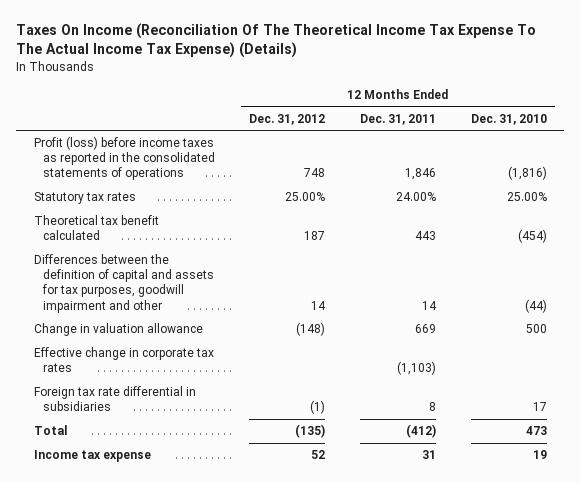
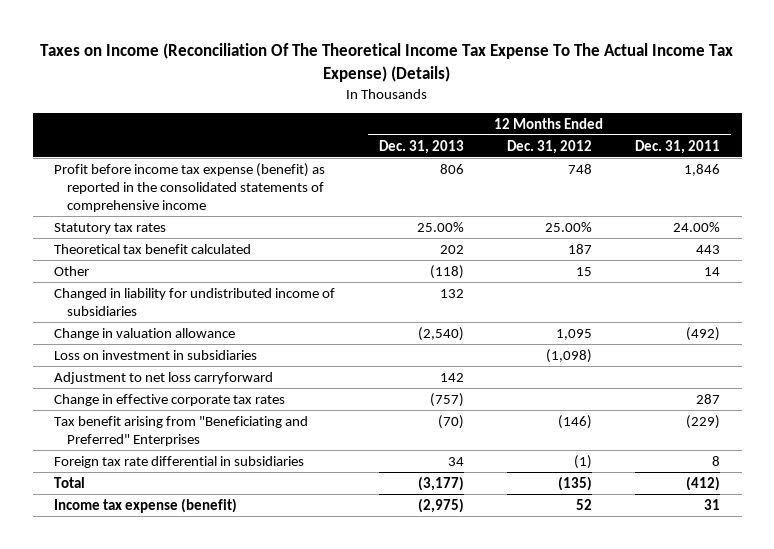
[16,23,537,59] Taxes On Income (Reconciliation Of The Theoretical Income Tax Expense To The Actual Income Tax Expense) (Details) -> [40,42,734,82] Taxes on Income (Reconciliation Of The Theoretical Income Tax Expense To The Actual Income Tax Expense) (Details)
[470,113,547,125] Dec. 31, 2010 -> none
none -> [378,139,464,154] Dec. 31, 2013
[33,136,215,181] Profit (loss) before income taxes as reported in the consolidated statements of operations -> [54,162,326,212] Profit before income tax expense (benefit) as reported in the consolidated statements of comprehensive income
[33,254,214,313] Differences between the definition of capital and assets for tax purposes, goodwill impairment and other -> none
none -> [54,265,90,276] Other
none -> [54,287,336,316] Changed in liability for undistributed income of subsidiaries
[296,322,326,337] (148) -> [555,328,592,340] 1,095
[414,324,436,334] 669 -> [686,326,721,341] (492)
none -> [54,349,258,360] Loss on investment in subsidiaries
none -> [54,371,274,384] Adjustment to net loss carryforward
[33,347,214,373] Effective change in corporate tax rates -> [54,393,286,406] Change in effective corporate tax rates
[396,361,436,376] (1,103) -> [696,393,721,404] 287
none -> [54,415,309,446] Tax benefit arising from "Beneficiating and Preferred" Enterprises
[33,450,151,463] Income tax expense -> [54,497,238,513] Income tax expense (benefit)

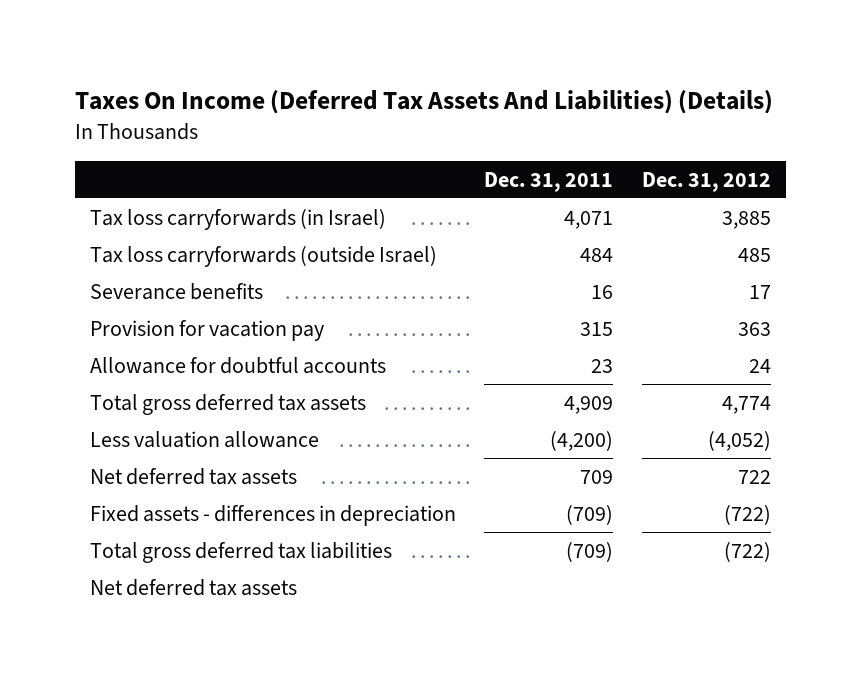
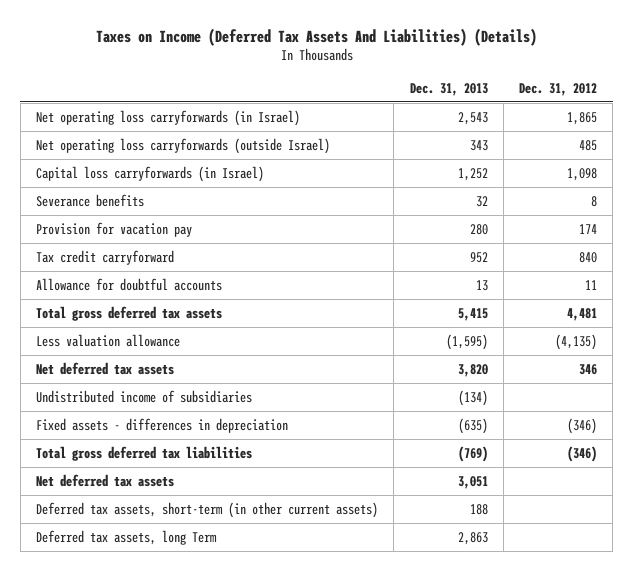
[75,90,774,115] Taxes On Income (Deferred Tax Assets And Liabilities) (Details) -> [95,27,537,46] Taxes on Income (Deferred Tax Assets And Liabilities) (Details)
[484,171,614,192] Dec. 31, 2011 -> none
none -> [409,82,488,96] Dec. 31, 2013
[89,208,386,230] Tax loss carryforwards (in Israel) -> [35,109,300,126] Net operating loss carryforwards (in Israel)
[722,210,772,229] 3,885 -> [567,111,598,125] 1,865
[89,245,437,267] Tax loss carryforwards (outside Israel) -> [35,137,330,154] Net operating loss carryforwards (outside Israel)
none -> [35,165,264,182] Capital loss carryforwards (in Israel)
[749,284,772,299] 17 -> [591,195,598,207] 8
[738,321,772,336] 363 -> [579,223,598,234] 174
none -> [35,249,174,265] Tax credit carryforward
[749,358,772,373] 24 -> [585,279,598,290] 11
[722,395,772,414] 4,774 -> [567,307,598,321] 4,481
[708,430,772,451] (4,052) -> [555,333,598,350] (4,135)
[738,469,772,484] 722 -> [579,363,598,375] 346
none -> [35,389,252,403] Undistributed income of subsidiaries
[724,504,772,525] (722) -> [567,417,598,434] (346)
[724,541,772,562] (722) -> [567,445,598,462] (346)
none -> [35,501,378,518] Deferred tax assets, short-term (in other current assets)
none -> [35,529,217,545] Deferred tax assets, long Term

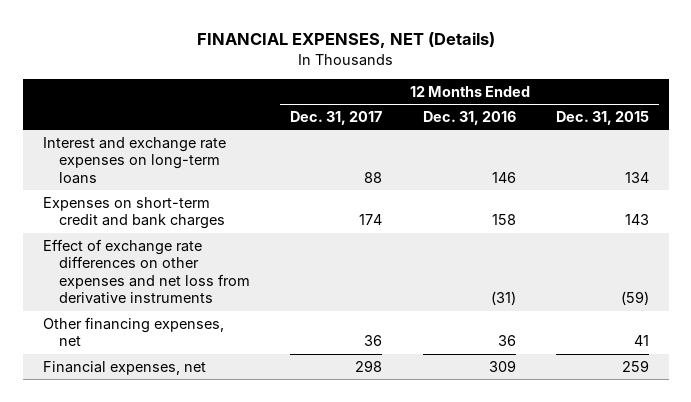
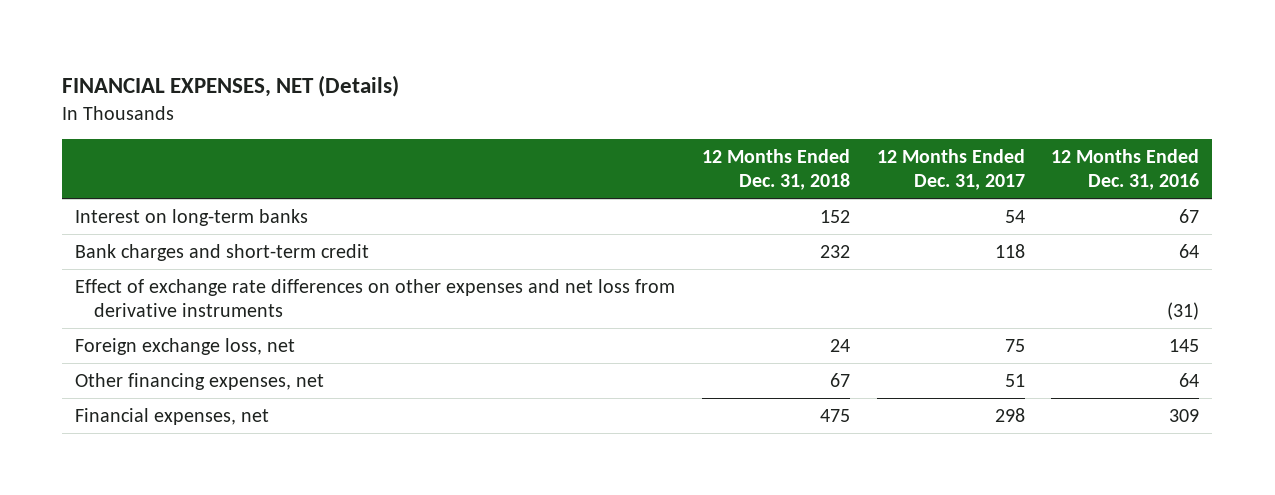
[555,111,649,126] Dec. 31, 2015 -> none
none -> [701,149,850,191] 12 Months Ended Dec. 31, 2018
[42,136,226,184] Interest and exchange rate expenses on long-term loans -> [75,208,309,226] Interest on long-term banks
[364,171,383,183] 88 -> [1004,209,1025,223] 54
[491,171,516,183] 146 -> [1179,208,1200,223] 67
[42,196,226,230] Expenses on short-term credit and bank charges -> [75,243,370,261] Bank charges and short-term credit
[359,214,383,226] 174 -> [994,243,1025,258] 118
[491,214,516,226] 158 -> [1179,243,1200,258] 64
none -> [75,337,296,355] Foreign exchange loss, net
[364,335,383,347] 36 -> [1004,373,1025,387] 51
[497,335,516,347] 36 -> [1179,372,1200,387] 64

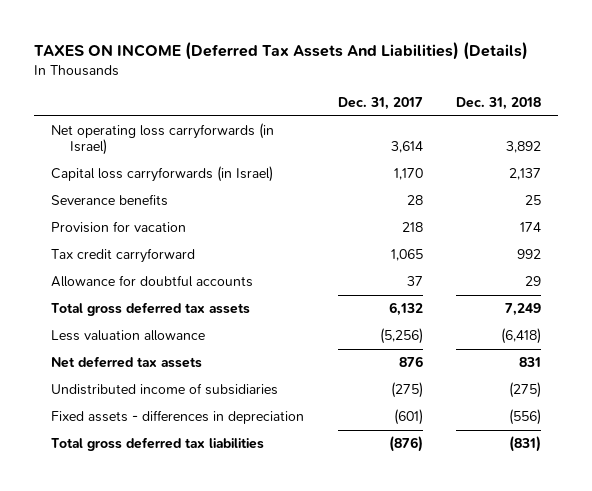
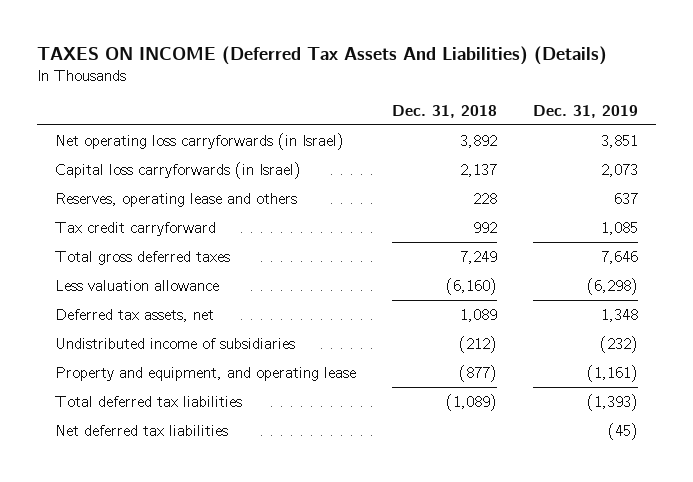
[337,97,423,111] Dec. 31, 2017 -> none
none -> [533,104,639,118] Dec. 31, 2019
[51,194,169,207] Severance benefits -> none
[51,221,187,234] Provision for vacation -> none
none -> [54,192,297,207] Reserves, operating lease and others
[51,275,254,288] Allowance for doubtful accounts -> none
[51,410,305,425] Fixed assets - differences in depreciation -> none
[51,302,251,317] Total gross deferred tax assets -> [54,250,230,265] Total gross deferred taxes
[501,328,542,345] (6,418) -> [445,277,497,295] (6,160)
[51,356,203,369] Net deferred tax assets -> [54,308,214,322] Deferred tax assets, net
[519,357,542,368] 831 -> [459,308,497,322] 1,089
[509,382,542,399] (275) -> [458,335,497,353] (212)
none -> [54,366,356,381] Property and equipment, and operating lease
[51,437,265,452] Total gross deferred tax liabilities -> [54,395,242,407] Total deferred tax liabilities
[509,436,542,453] (831) -> [445,393,497,411] (1,089)
none -> [54,424,228,436] Net deferred tax liabilities

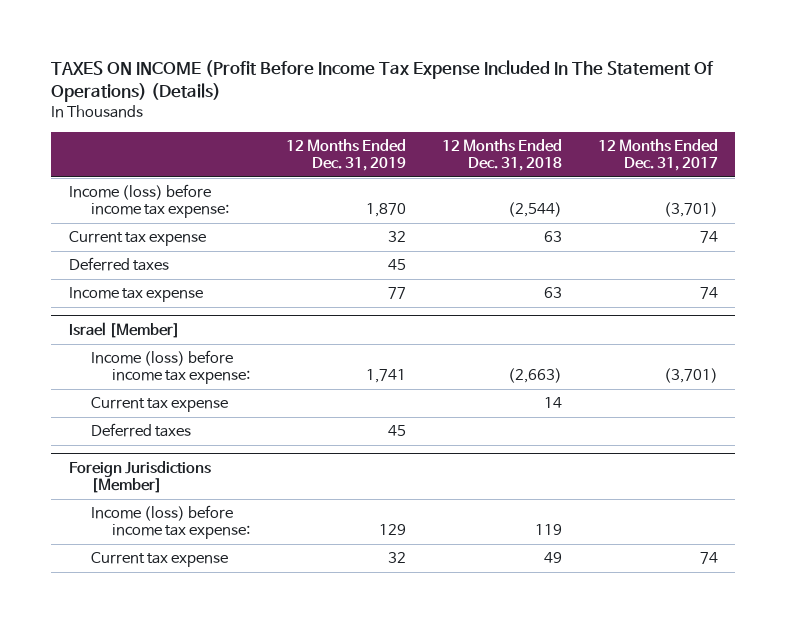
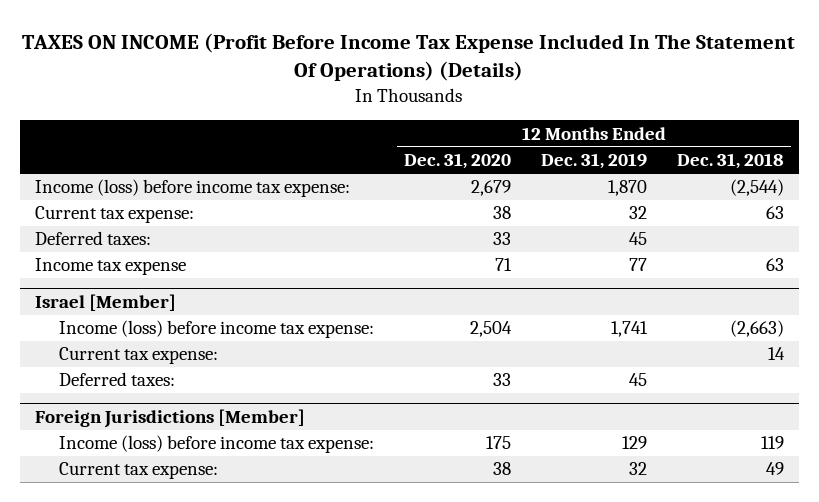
[597,138,718,171] 12 Months Ended Dec. 31, 2017 -> none
none -> [404,153,512,170] Dec. 31, 2020
[69,231,207,247] Current tax expense -> [35,206,195,224] Current tax expense:
[69,257,170,272] Deferred taxes -> [35,231,152,246] Deferred taxes:
[90,397,228,413] Current tax expense -> [59,347,219,365] Current tax expense:
[90,423,191,438] Deferred taxes -> [59,372,176,387] Deferred taxes:
[90,552,228,568] Current tax expense -> [59,462,219,480] Current tax expense:

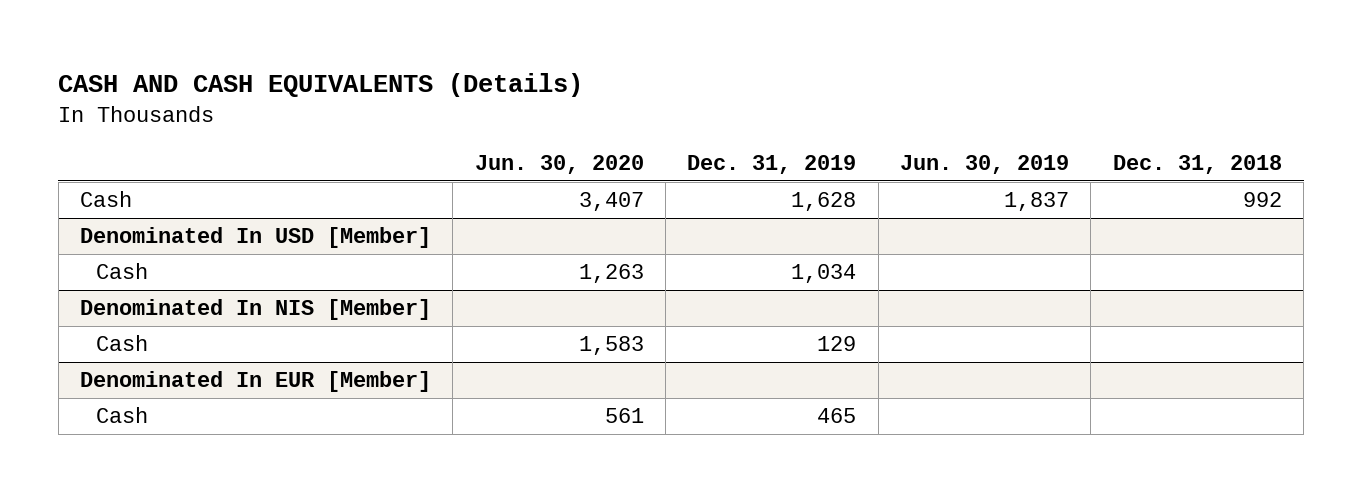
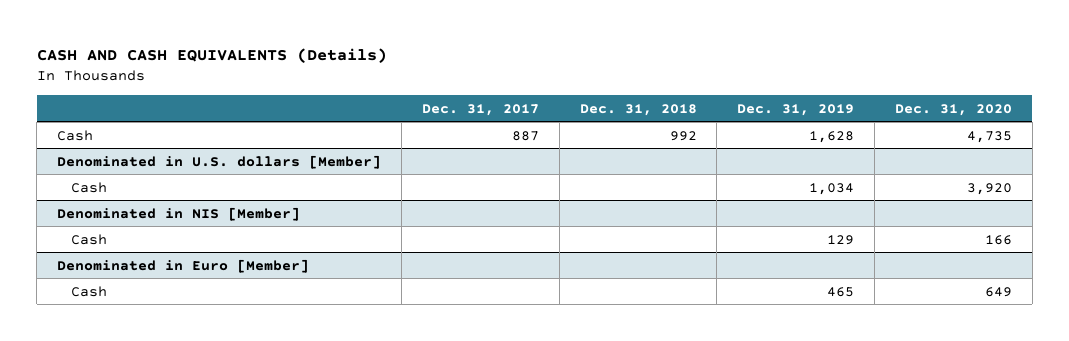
[474,154,644,174] Jun. 30, 2020 -> none
[900,154,1070,174] Jun. 30, 2019 -> none
none -> [421,103,539,116] Dec. 31, 2017
none -> [894,103,1012,116] Dec. 31, 2020
[79,227,431,249] Denominated In USD [Member] -> [57,154,382,169] Denominated in U.S. dollars [Member]
[79,299,431,321] Denominated In NIS [Member] -> [57,206,301,221] Denominated in NIS [Member]
[79,371,431,393] Denominated In EUR [Member] -> [57,258,310,273] Denominated in Euro [Member]

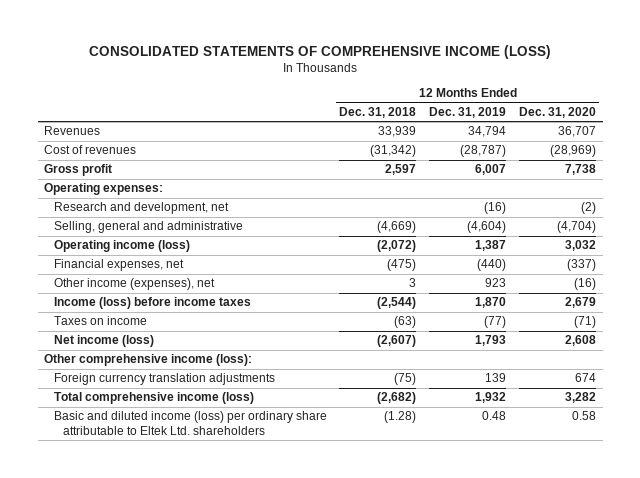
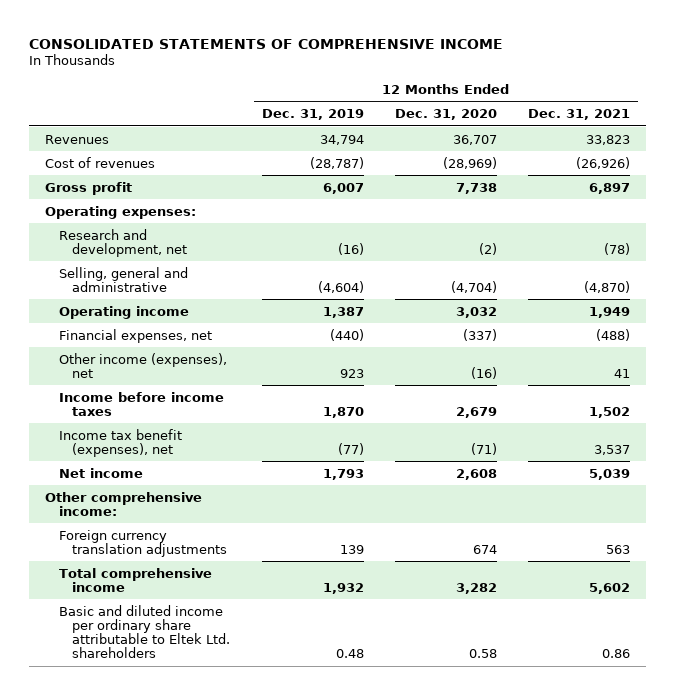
[89,45,552,60] CONSOLIDATED STATEMENTS OF COMPREHENSIVE INCOME (LOSS) -> [29,38,504,49] CONSOLIDATED STATEMENTS OF COMPREHENSIVE INCOME
[339,107,417,119] Dec. 31, 2018 -> none
none -> [528,109,631,121] Dec. 31, 2021
[53,240,190,253] Operating income (loss) -> [58,305,189,319] Operating income
[53,297,251,310] Income (loss) before income taxes -> [58,391,224,416] Income before income taxes
[53,316,147,326] Taxes on income -> [58,428,182,457] Income tax benefit (expenses), net
[53,335,154,348] Net income (loss) -> [58,467,143,478] Net income
[44,354,253,367] Other comprehensive income (loss): -> [45,491,203,516] Other comprehensive income:
[53,392,254,405] Total comprehensive income (loss) -> [58,567,212,592] Total comprehensive income
[53,411,327,435] Basic and diluted income (loss) per ordinary share attributable to Eltek Ltd. shareholders -> [58,604,231,659] Basic and diluted income per ordinary share attributable to Eltek Ltd. shareholders

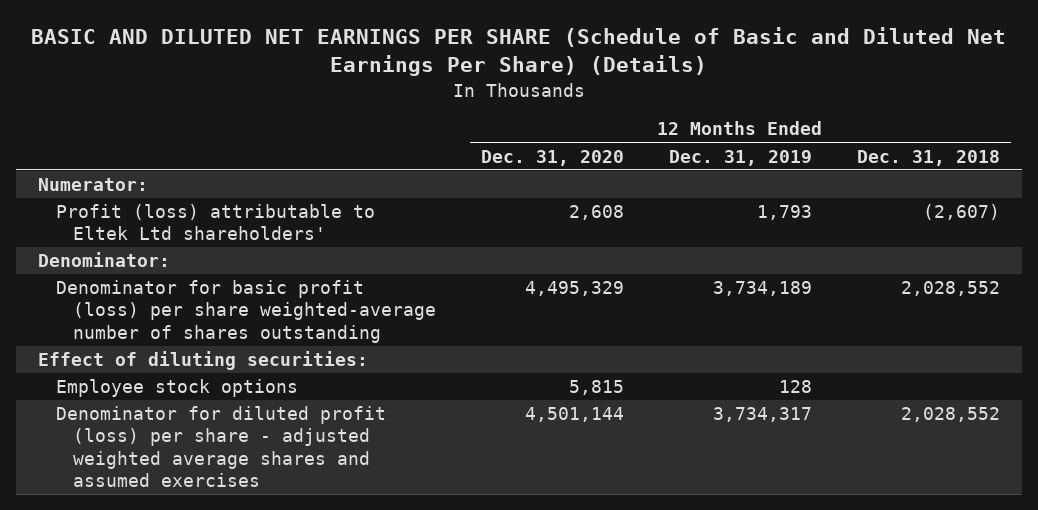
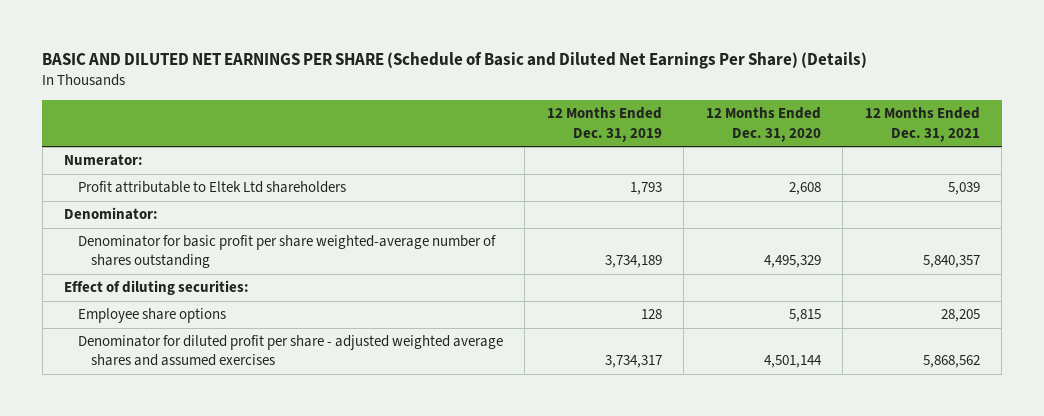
[856,149,1000,166] Dec. 31, 2018 -> none
none -> [864,107,980,142] 12 Months Ended Dec. 31, 2021
[55,204,375,241] Profit (loss) attributable to Eltek Ltd shareholders' -> [77,181,346,194] Profit attributable to Eltek Ltd shareholders
[55,280,437,343] Denominator for basic profit (loss) per share weighted-average number of shares outstanding -> [77,235,496,269] Denominator for basic profit per share weighted-average number of shares outstanding
[55,379,298,398] Employee stock options -> [77,308,226,324] Employee share options
[55,406,386,487] Denominator for diluted profit (loss) per share - adjusted weighted average shares and assumed exercises -> [77,335,503,367] Denominator for diluted profit per share - adjusted weighted average shares and assumed exercises

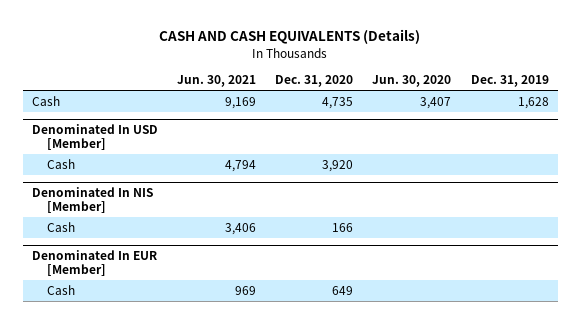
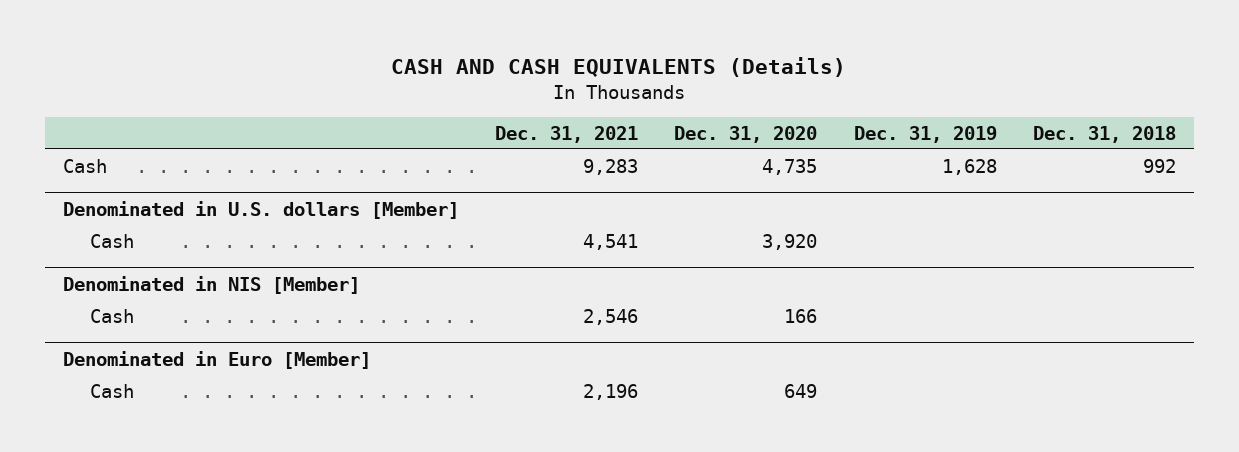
[177,75,257,88] Jun. 30, 2021 -> none
[372,75,452,88] Jun. 30, 2020 -> none
none -> [495,125,639,143] Dec. 31, 2021
none -> [1032,125,1176,143] Dec. 31, 2018
[32,123,159,151] Denominated In USD [Member] -> [63,200,460,219] Denominated in U.S. dollars [Member]
[32,186,154,214] Denominated In NIS [Member] -> [63,275,361,294] Denominated in NIS [Member]
[32,249,158,277] Denominated In EUR [Member] -> [63,350,372,369] Denominated in Euro [Member]

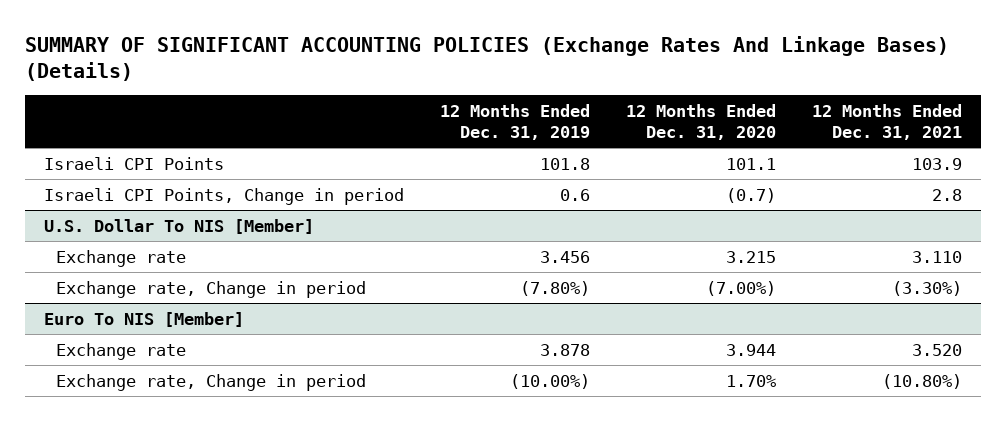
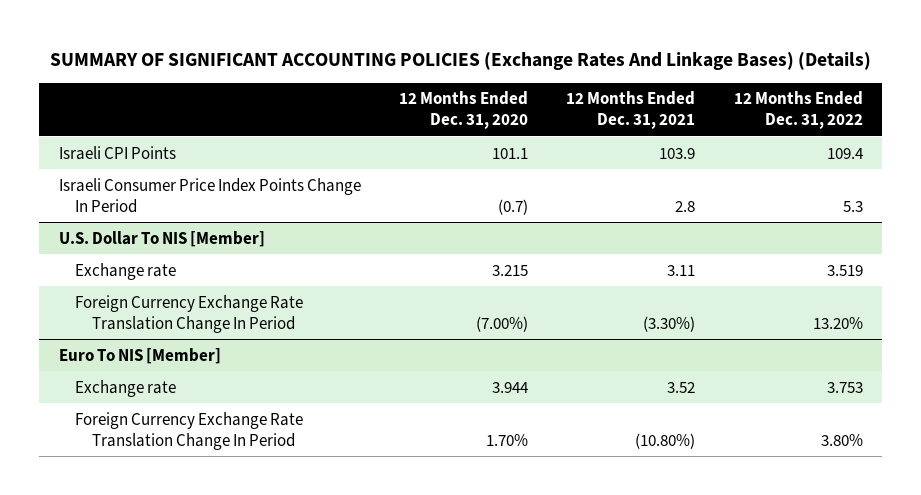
[439,104,590,140] 12 Months Ended Dec. 31, 2019 -> none
none -> [733,91,863,130] 12 Months Ended Dec. 31, 2022
[43,187,404,205] Israeli CPI Points, Change in period -> [58,177,361,213] Israeli Consumer Price Index Points Change In Period
[912,250,963,263] 3.110 -> [667,264,696,276] 3.11
[55,280,366,298] Exchange rate, Change in period -> [75,294,304,333] Foreign Currency Exchange Rate Translation Change In Period
[912,343,963,356] 3.520 -> [667,381,696,393] 3.52
[55,373,366,391] Exchange rate, Change in period -> [75,411,304,450] Foreign Currency Exchange Rate Translation Change In Period

